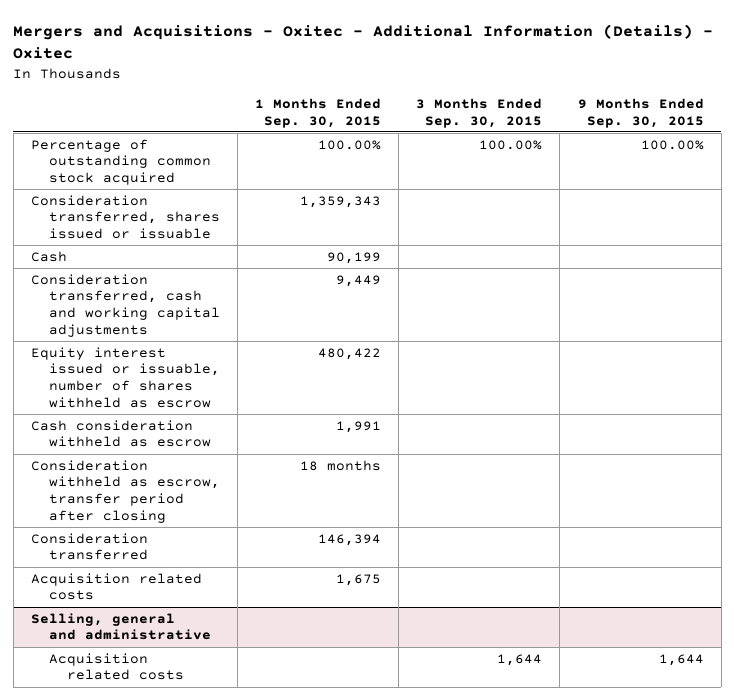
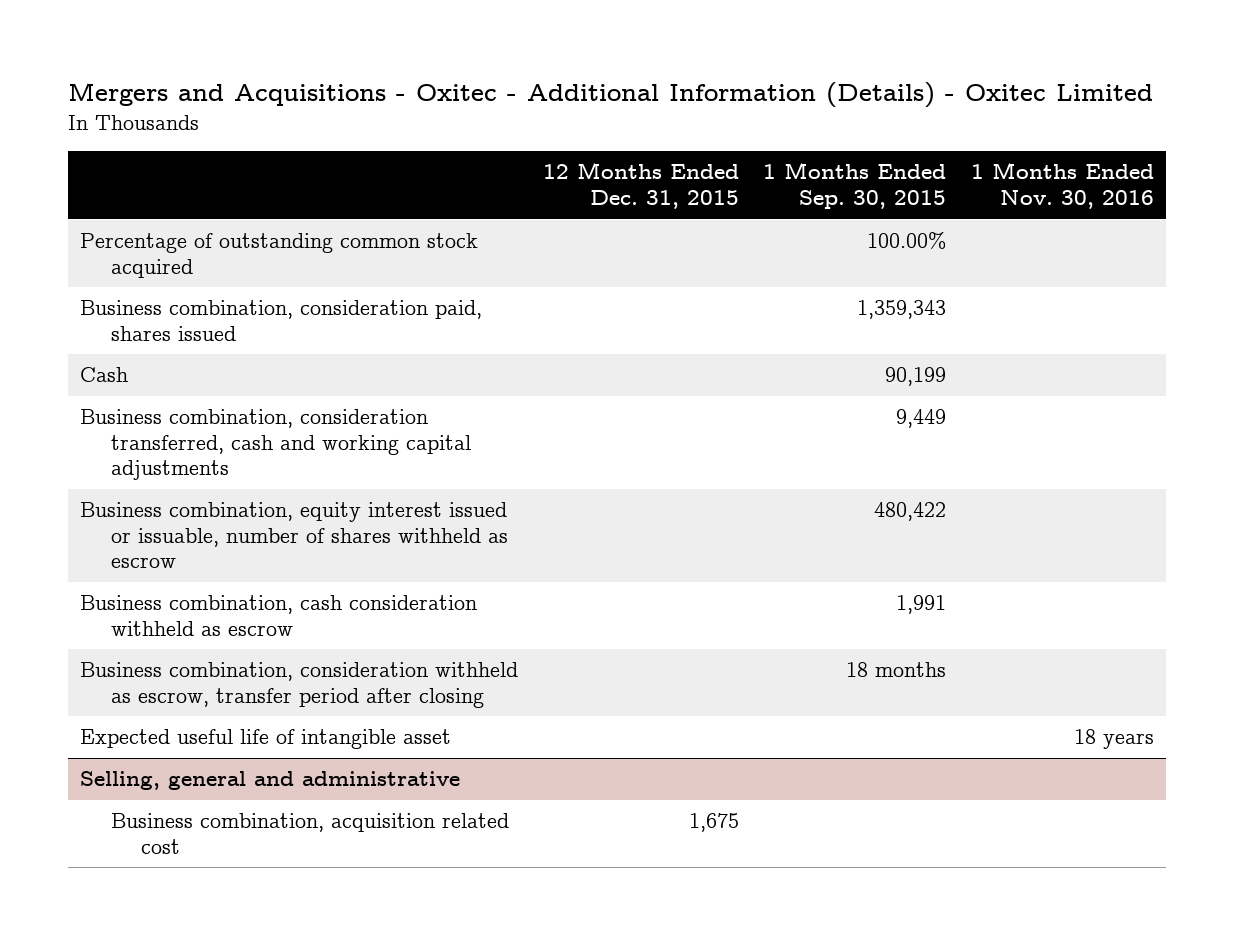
[13,23,714,60] Mergers and Acquisitions - Oxitec - Additional Information (Details) - Oxitec -> [68,82,1154,109] Mergers and Acquisitions - Oxitec - Additional Information (Details) - Oxitec Limited
[416,97,543,128] 3 Months Ended Sep. 30, 2015 -> none
[577,97,704,128] 9 Months Ended Sep. 30, 2015 -> none
none -> [542,162,739,210] 12 Months Ended Dec. 31, 2015
none -> [970,162,1154,210] 1 Months Ended Nov. 30, 2016
[30,194,221,240] Consideration transferred, shares issued or issuable -> [80,300,483,341] Business combination, consideration paid, shares issued
[30,532,149,561] Consideration transferred -> none
[30,572,202,601] Acquisition related costs -> none
[30,273,221,337] Consideration transferred, cash and working capital adjustments -> [80,409,471,481] Business combination, consideration transferred, cash and working capital adjustments
[30,346,221,408] Equity interest issued or issuable, number of shares withheld as escrow -> [80,502,508,569] Business combination, equity interest issued or issuable, number of shares withheld as escrow
[30,419,212,448] Cash consideration withheld as escrow -> [80,595,478,636] Business combination, cash consideration withheld as escrow
[30,459,221,523] Consideration withheld as escrow, transfer period after closing -> [80,662,519,708] Business combination, consideration withheld as escrow, transfer period after closing
none -> [80,729,452,750] Expected useful life of intangible asset
[49,652,185,681] Acquisition related costs -> [110,813,509,854] Business combination, acquisition related cost

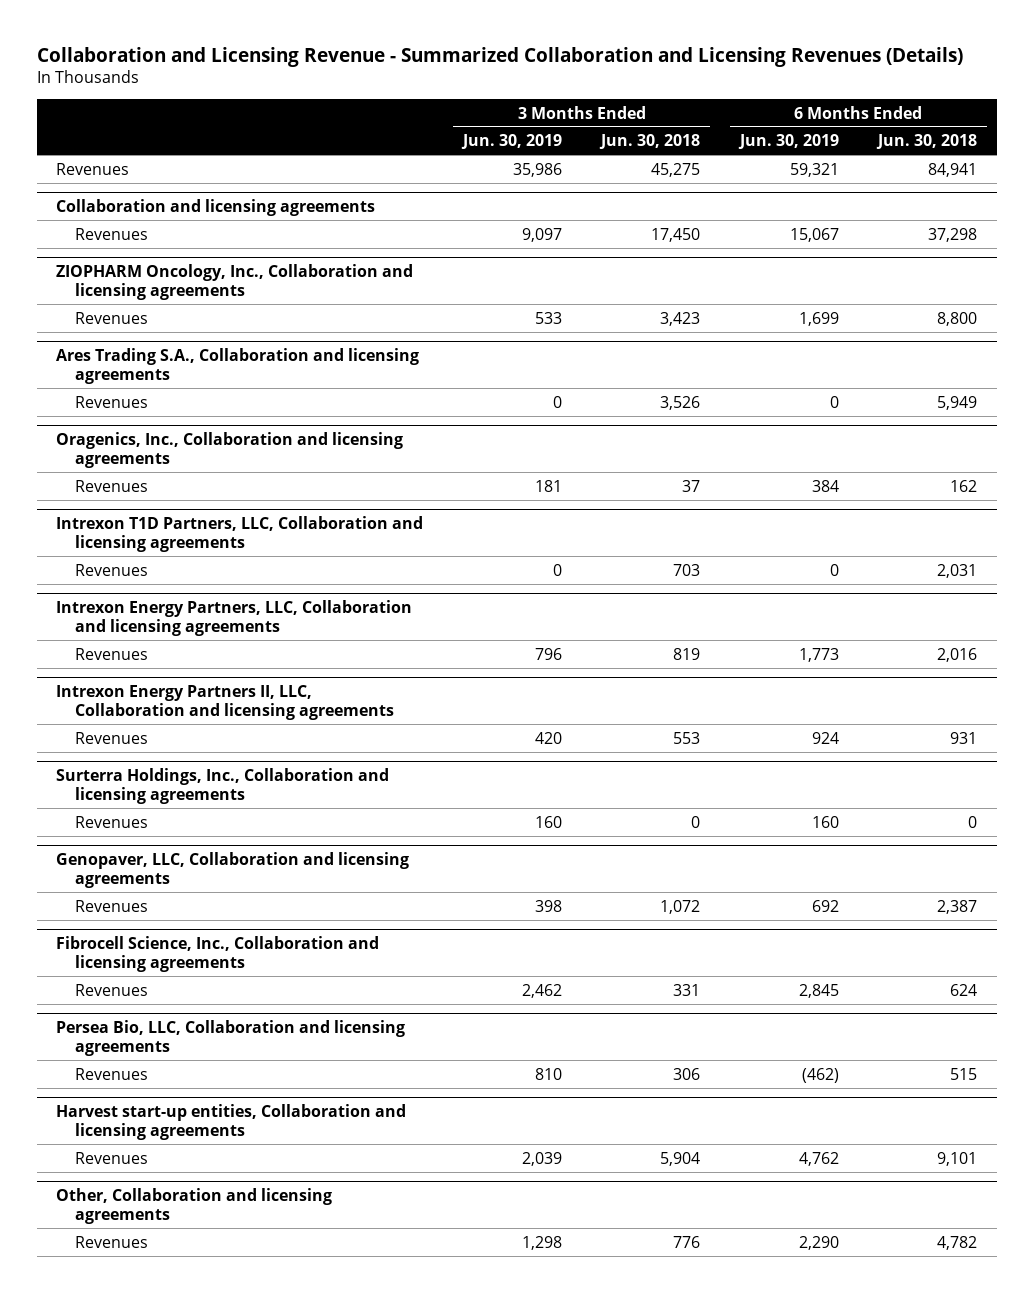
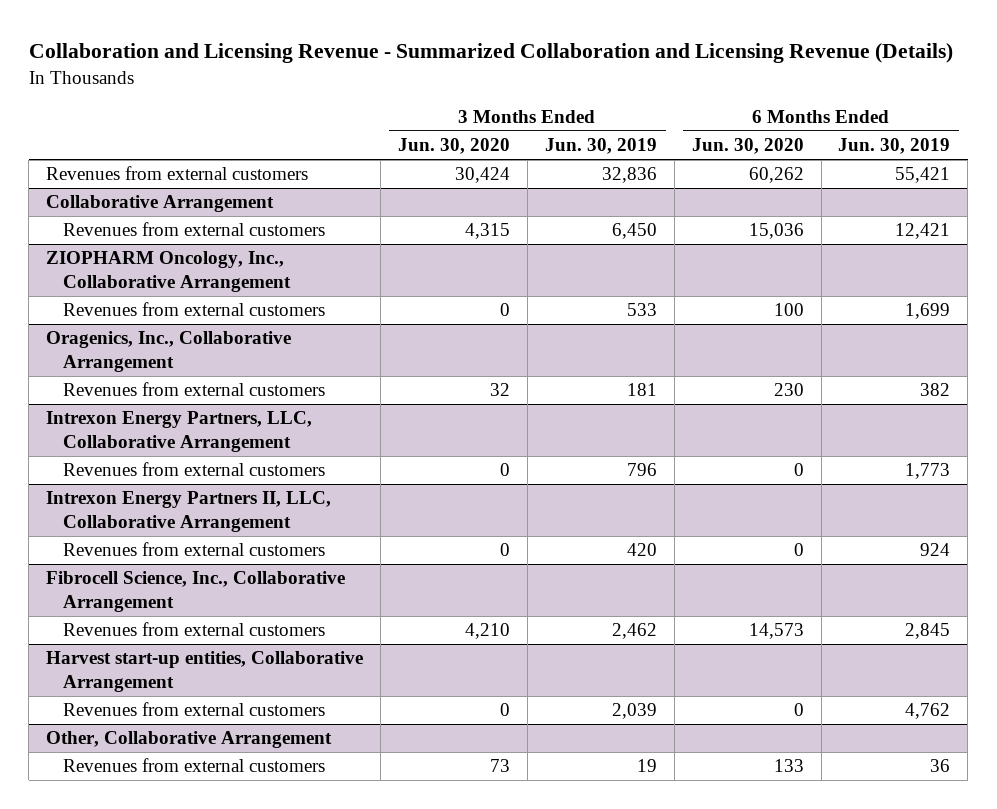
[36,46,963,67] Collaboration and Licensing Revenue - Summarized Collaboration and Licensing Revenues (Details) -> [28,43,953,64] Collaboration and Licensing Revenue - Summarized Collaboration and Licensing Revenue (Details)
[599,134,701,150] Jun. 30, 2018 -> none
[876,134,978,150] Jun. 30, 2018 -> none
none -> [398,137,511,154] Jun. 30, 2020
none -> [691,137,804,154] Jun. 30, 2020
[56,199,376,217] Collaboration and licensing agreements -> none
[56,264,414,301] ZIOPHARM Oncology, Inc., Collaboration and licensing agreements -> none
[56,348,420,385] Ares Trading S.A., Collaboration and licensing agreements -> none
[56,432,404,469] Oragenics, Inc., Collaboration and licensing agreements -> none
[56,516,424,553] Intrexon T1D Partners, LLC, Collaboration and licensing agreements -> none
[56,600,413,637] Intrexon Energy Partners, LLC, Collaboration and licensing agreements -> none
[56,685,395,721] Intrexon Energy Partners II, LLC, Collaboration and licensing agreements -> none
[56,768,390,805] Surterra Holdings, Inc., Collaboration and licensing agreements -> none
[56,852,410,889] Genopaver, LLC, Collaboration and licensing agreements -> none
[75,899,149,912] Revenues -> none
[56,936,380,973] Fibrocell Science, Inc., Collaboration and licensing agreements -> none
[75,983,149,996] Revenues -> none
[56,1020,406,1057] Persea Bio, LLC, Collaboration and licensing agreements -> none
[75,1067,149,1080] Revenues -> none
[56,1104,407,1141] Harvest start-up entities, Collaboration and licensing agreements -> none
[75,1151,149,1164] Revenues -> none
[56,1188,333,1225] Other, Collaboration and licensing agreements -> none
[75,1235,149,1248] Revenues -> none
[56,162,130,175] Revenues -> [46,166,309,181] Revenues from external customers
[512,162,562,177] 35,986 -> [601,167,657,184] 32,836
[789,162,839,177] 59,321 -> [895,167,951,184] 55,421
none -> [46,195,275,213] Collaborative Arrangement
[75,227,149,240] Revenues -> [62,222,325,237] Revenues from external customers
[521,227,562,242] 9,097 -> [611,223,657,240] 6,450
[789,227,839,242] 15,067 -> [895,223,951,240] 12,421
none -> [46,251,291,292] ZIOPHARM Oncology, Inc., Collaborative Arrangement
[75,311,149,324] Revenues -> [62,302,325,317] Revenues from external customers
none -> [46,331,292,372] Oragenics, Inc., Collaborative Arrangement
[75,395,149,408] Revenues -> [62,382,325,397] Revenues from external customers
[552,395,562,408] 0 -> [626,383,657,397] 181
[829,395,839,408] 0 -> [920,383,951,397] 382
none -> [46,411,313,452] Intrexon Energy Partners, LLC, Collaborative Arrangement
[75,479,149,492] Revenues -> [62,462,325,477] Revenues from external customers
[534,479,562,492] 181 -> [626,463,657,477] 796
[811,479,839,492] 384 -> [905,463,951,480] 1,773
none -> [46,491,332,532] Intrexon Energy Partners II, LLC, Collaborative Arrangement
[75,563,149,576] Revenues -> [62,542,325,557] Revenues from external customers
[552,563,562,576] 0 -> [626,543,657,557] 420
[829,563,839,576] 0 -> [920,543,951,557] 924
none -> [46,571,346,612] Fibrocell Science, Inc., Collaborative Arrangement
[75,647,149,660] Revenues -> [62,622,325,637] Revenues from external customers
[534,647,562,660] 796 -> [611,623,657,640] 2,462
[798,647,839,662] 1,773 -> [905,623,951,640] 2,845
none -> [46,651,364,692] Harvest start-up entities, Collaborative Arrangement
[75,731,149,744] Revenues -> [62,702,325,717] Revenues from external customers
[534,731,562,744] 420 -> [611,703,657,720] 2,039
[811,731,839,744] 924 -> [905,703,951,720] 4,762
none -> [46,731,333,749] Other, Collaborative Arrangement
[75,815,149,828] Revenues -> [62,758,325,773] Revenues from external customers
[534,815,562,828] 160 -> [636,759,657,773] 19
[811,815,839,828] 160 -> [930,759,951,773] 36

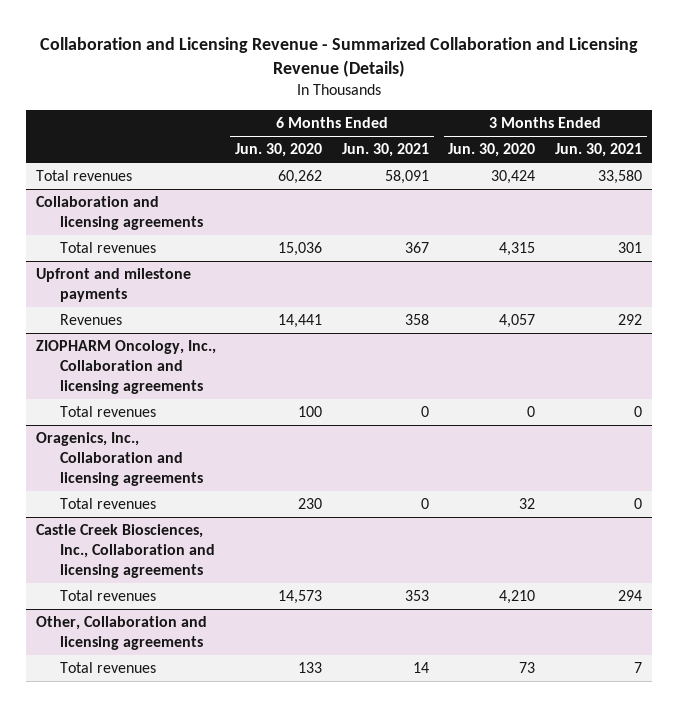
[544,137,657,154] Jun. 30, 2019 -> none
[838,137,951,154] Jun. 30, 2019 -> none
none -> [341,143,429,158] Jun. 30, 2021
none -> [554,143,642,158] Jun. 30, 2021
[46,251,291,292] ZIOPHARM Oncology, Inc., Collaborative Arrangement -> none
[46,331,292,372] Oragenics, Inc., Collaborative Arrangement -> none
[46,411,313,452] Intrexon Energy Partners, LLC, Collaborative Arrangement -> none
[46,491,332,532] Intrexon Energy Partners II, LLC, Collaborative Arrangement -> none
[46,571,346,612] Fibrocell Science, Inc., Collaborative Arrangement -> none
[62,622,325,637] Revenues from external customers -> none
[46,651,364,692] Harvest start-up entities, Collaborative Arrangement -> none
[62,702,325,717] Revenues from external customers -> none
[46,731,333,749] Other, Collaborative Arrangement -> none
[62,758,325,773] Revenues from external customers -> none
[46,166,309,181] Revenues from external customers -> [35,170,132,182] Total revenues
[46,195,275,213] Collaborative Arrangement -> [35,196,203,230] Collaboration and licensing agreements
[62,222,325,237] Revenues from external customers -> [59,242,156,254] Total revenues
none -> [35,268,191,302] Upfront and milestone payments
none -> [59,314,122,326] Revenues
none -> [35,340,216,394] ZIOPHARM Oncology, Inc., Collaboration and licensing agreements
[62,302,325,317] Revenues from external customers -> [59,406,156,418] Total revenues
none -> [35,432,203,486] Oragenics, Inc., Collaboration and licensing agreements
[62,382,325,397] Revenues from external customers -> [59,498,156,510] Total revenues
none -> [35,524,215,578] Castle Creek Biosciences, Inc., Collaboration and licensing agreements
[62,462,325,477] Revenues from external customers -> [59,590,156,602] Total revenues
[500,463,511,477] 0 -> [499,590,536,605] 4,210
[793,463,804,477] 0 -> [278,590,323,605] 14,573
none -> [35,616,207,650] Other, Collaboration and licensing agreements
[62,542,325,557] Revenues from external customers -> [59,662,156,674] Total revenues
[500,543,511,557] 0 -> [519,662,536,674] 73
[793,543,804,557] 0 -> [298,662,323,674] 133

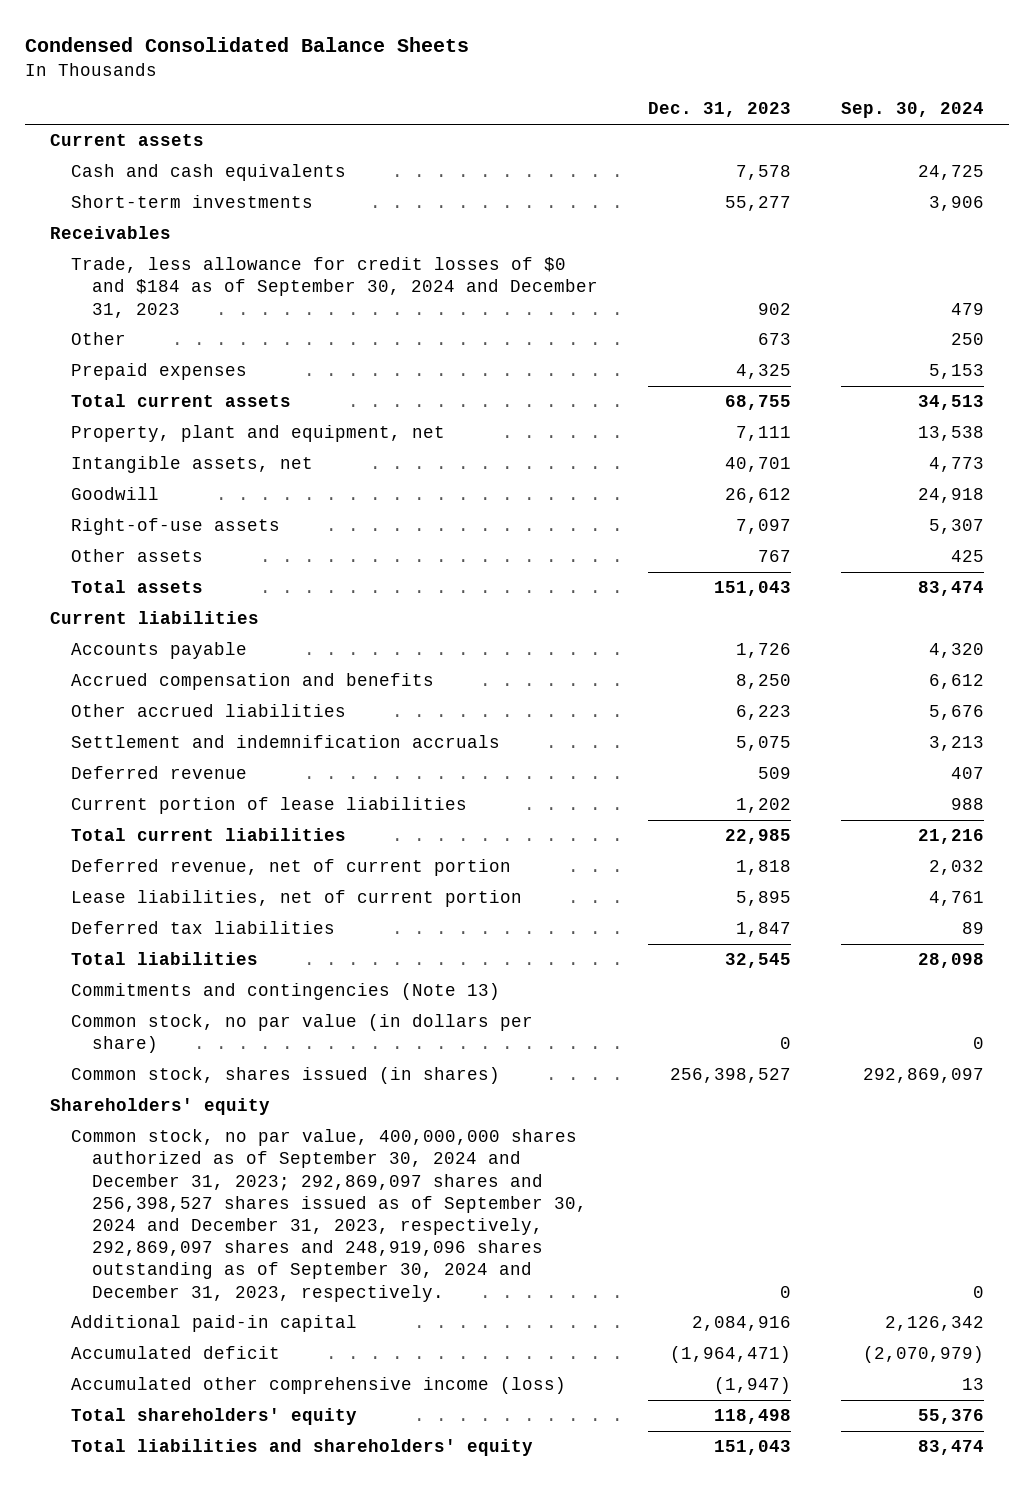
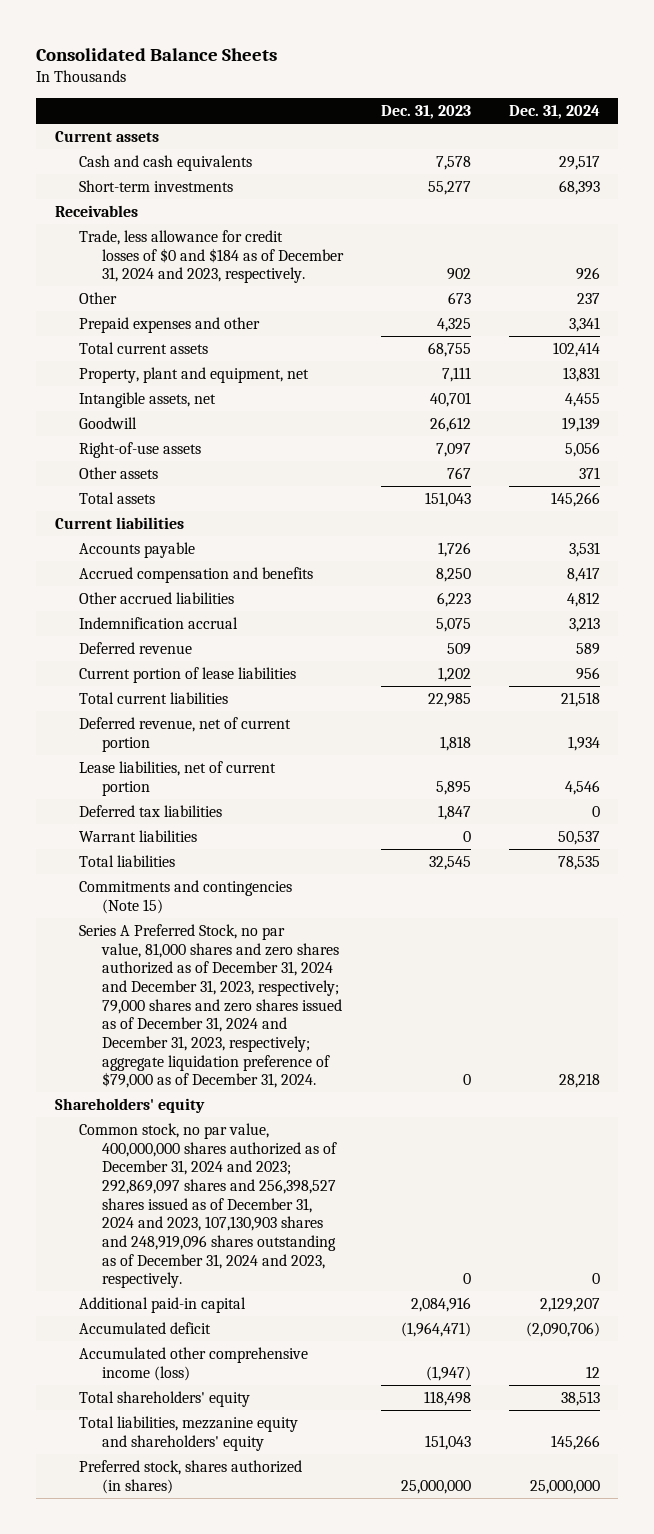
[24,36,469,52] Condensed Consolidated Balance Sheets -> [36,47,278,61] Consolidated Balance Sheets
[841,102,985,119] Sep. 30, 2024 -> none
none -> [508,105,600,120] Dec. 31, 2024
[70,257,598,318] Trade, less allowance for credit losses of $0 and $184 as of September 30, 2024 and December 31, 2023 -> [78,229,345,284] Trade, less allowance for credit losses of $0 and $184 as of December 31, 2024 and 2023, respectively.
[70,363,247,381] Prepaid expenses -> [78,316,260,333] Prepaid expenses and other
[70,735,500,749] Settlement and indemnification accruals -> [78,616,238,629] Indemnification accrual
none -> [78,829,197,842] Warrant liabilities
[70,1014,533,1054] Common stock, no par value (in dollars per share) -> none
[70,1067,500,1085] Common stock, shares issued (in shares) -> none
[70,983,500,1001] Commitments and contingencies (Note 13) -> [78,879,292,914] Commitments and contingencies (Note 15)
none -> [78,923,343,1089] Series A Preferred Stock, no par value, 81,000 shares and zero shares authorized as of December 31, 2024 and December 31, 2023, respectively; 79,000 shares and zero shares issued as of December 31, 2024 and December 31, 2023, respectively; aggregate liquidation preference of $79,000 as of December 31, 2024.
[70,1129,587,1302] Common stock, no par value, 400,000,000 shares authorized as of September 30, 2024 and December 31, 2023; 292,869,097 shares and 256,398,527 shares issued as of September 30, 2024 and December 31, 2023, respectively, 292,869,097 shares and 248,919,096 shares outstanding as of September 30, 2024 and December 31, 2023, respectively. -> [78,1122,338,1289] Common stock, no par value, 400,000,000 shares authorized as of December 31, 2024 and 2023; 292,869,097 shares and 256,398,527 shares issued as of December 31, 2024 and 2023, 107,130,903 shares and 248,919,096 shares outstanding as of December 31, 2024 and 2023, respectively.
[70,1439,533,1457] Total liabilities and shareholders' equity -> [78,1415,298,1451] Total liabilities, mezzanine equity and shareholders' equity
none -> [78,1459,302,1494] Preferred stock, shares authorized (in shares)

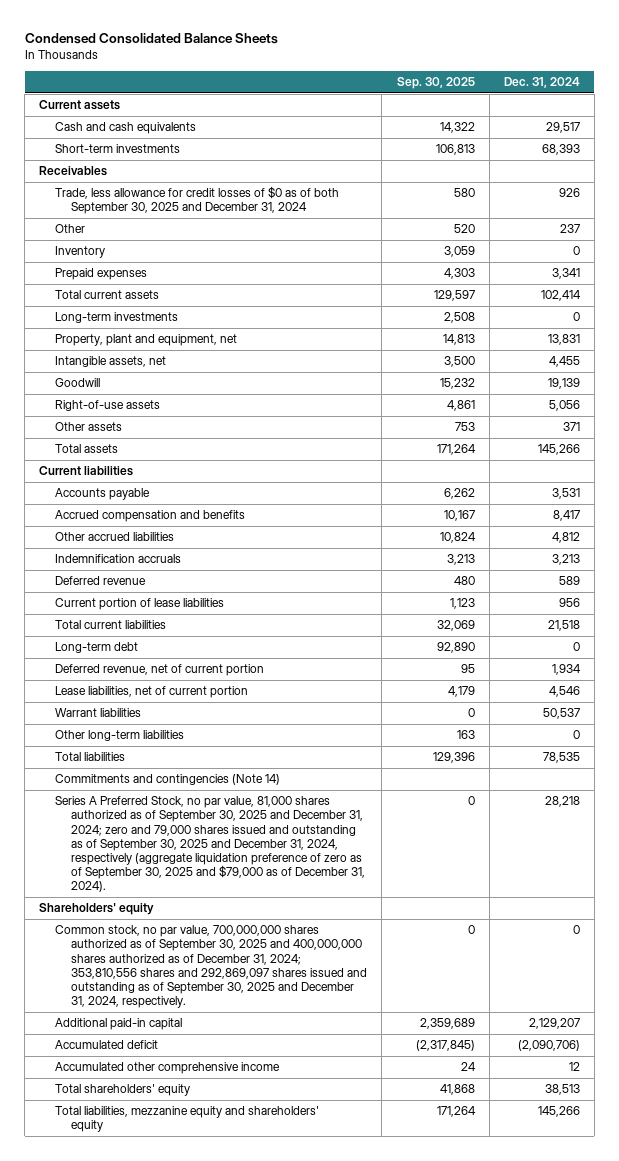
[36,47,278,61] Consolidated Balance Sheets -> [24,32,278,44] Condensed Consolidated Balance Sheets
[380,105,471,120] Dec. 31, 2023 -> none
none -> [396,76,475,89] Sep. 30, 2025
[78,229,345,284] Trade, less allowance for credit losses of $0 and $184 as of December 31, 2024 and 2023, respectively. -> [55,186,340,215] Trade, less allowance for credit losses of $0 as of both September 30, 2025 and December 31, 2024
none -> [55,246,106,259] Inventory
[78,316,260,333] Prepaid expenses and other -> [55,268,148,281] Prepaid expenses
none -> [55,312,179,324] Long-term investments
[78,616,238,629] Indemnification accrual -> [55,554,182,564] Indemnification accruals
none -> [55,642,139,654] Long-term debt
[78,804,222,817] Deferred tax liabilities -> none
none -> [55,730,185,742] Other long-term liabilities
[78,879,292,914] Commitments and contingencies (Note 15) -> [55,774,281,786] Commitments and contingencies (Note 14)
[78,923,343,1089] Series A Preferred Stock, no par value, 81,000 shares and zero shares authorized as of December 31, 2024 and December 31, 2023, respectively; 79,000 shares and zero shares issued as of December 31, 2024 and December 31, 2023, respectively; aggregate liquidation preference of $79,000 as of December 31, 2024. -> [55,796,366,893] Series A Preferred Stock, no par value, 81,000 shares authorized as of September 30, 2025 and December 31, 2024; zero and 79,000 shares issued and outstanding as of September 30, 2025 and December 31, 2024, respectively (aggregate liquidation preference of zero as of September 30, 2025 and $79,000 as of December 31, 2024).
[78,1122,338,1289] Common stock, no par value, 400,000,000 shares authorized as of December 31, 2024 and 2023; 292,869,097 shares and 256,398,527 shares issued as of December 31, 2024 and 2023, 107,130,903 shares and 248,919,096 shares outstanding as of December 31, 2024 and 2023, respectively. -> [55,925,368,1008] Common stock, no par value, 700,000,000 shares authorized as of September 30, 2025 and 400,000,000 shares authorized as of December 31, 2024; 353,810,556 shares and 292,869,097 shares issued and outstanding as of September 30, 2025 and December 31, 2024, respectively.
[78,1346,308,1381] Accumulated other comprehensive income (loss) -> [55,1062,281,1075] Accumulated other comprehensive income
[78,1459,302,1494] Preferred stock, shares authorized (in shares) -> none

